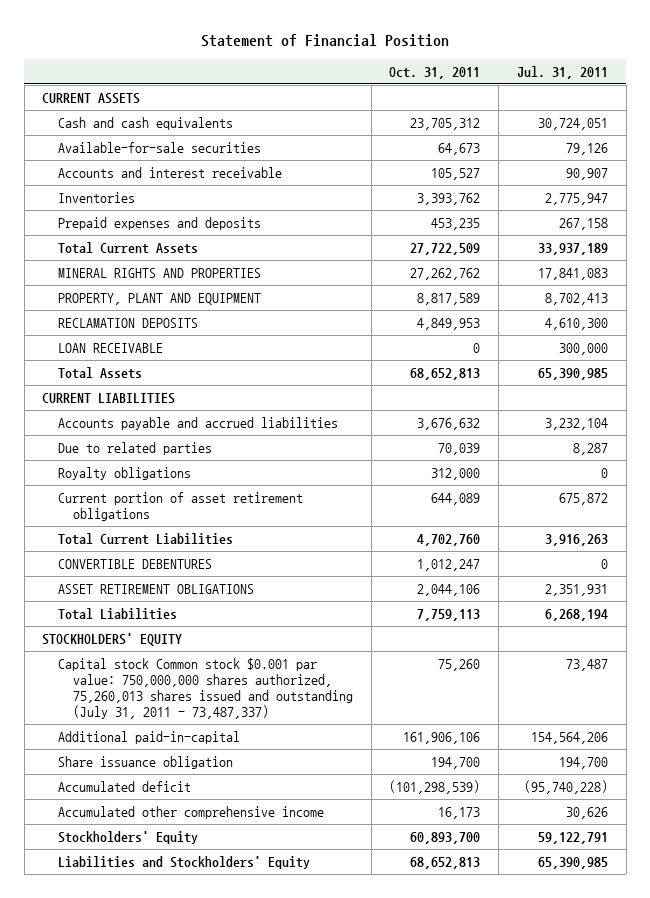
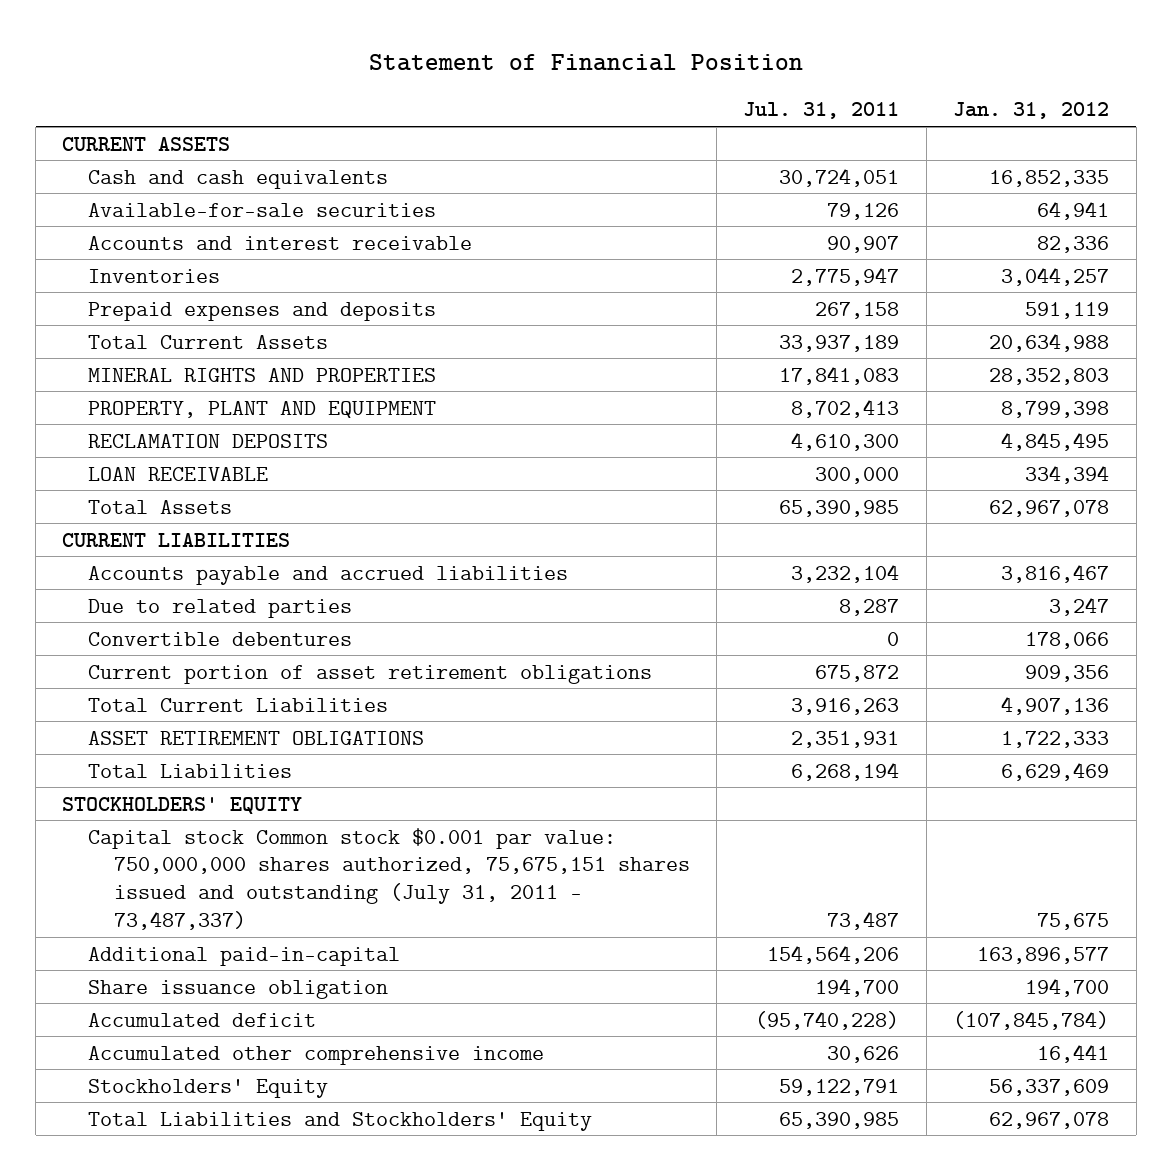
[389,66,481,79] Oct. 31, 2011 -> none
none -> [953,102,1110,120] Jan. 31, 2012
[57,466,191,480] Royalty obligations -> none
none -> [88,631,353,646] Convertible debentures
[57,558,212,569] CONVERTIBLE DEBENTURES -> none
[57,657,353,719] Capital stock Common stock $0.001 par value: 750,000,000 shares authorized, 75,260,013 shares issued and outstanding (July 31, 2011 - 73,487,337) -> [88,827,690,931] Capital stock Common stock $0.001 par value: 750,000,000 shares authorized, 75,675,151 shares issued and outstanding (July 31, 2011 - 73,487,337)
[57,855,310,869] Liabilities and Stockholders' Equity -> [88,1111,593,1131] Total Liabilities and Stockholders' Equity

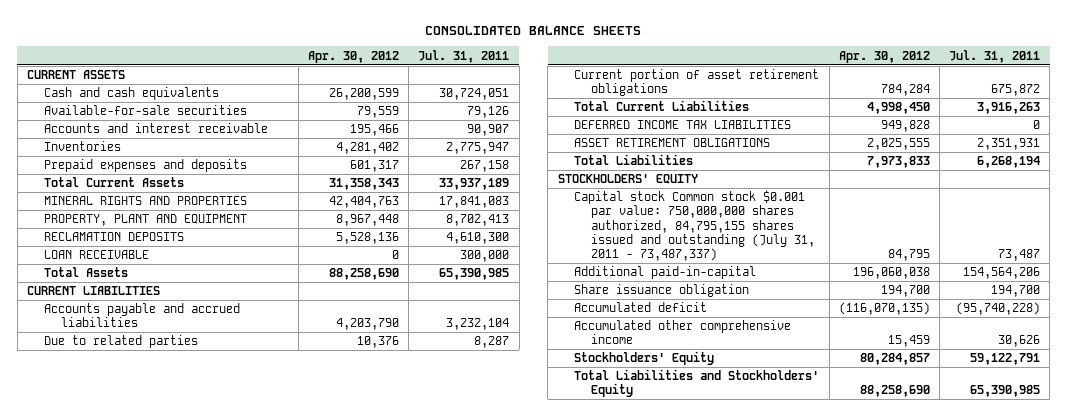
[368,54,803,72] Statement of Financial Position -> [425,25,642,35] CONSOLIDATED BALANCE SHEETS
[953,102,1110,120] Jan. 31, 2012 -> none
none -> [308,50,400,63] Apr. 30, 2012
[88,631,353,646] Convertible debentures -> none
none -> [574,120,792,130] DEFERRED INCOME TAX LIABILITIES
[88,827,690,931] Capital stock Common stock $0.001 par value: 750,000,000 shares authorized, 75,675,151 shares issued and outstanding (July 31, 2011 - 73,487,337) -> [574,190,816,261] Capital stock Common stock $0.001 par value: 750,000,000 shares authorized, 84,795,155 shares issued and outstanding (July 31, 2011 - 73,487,337)

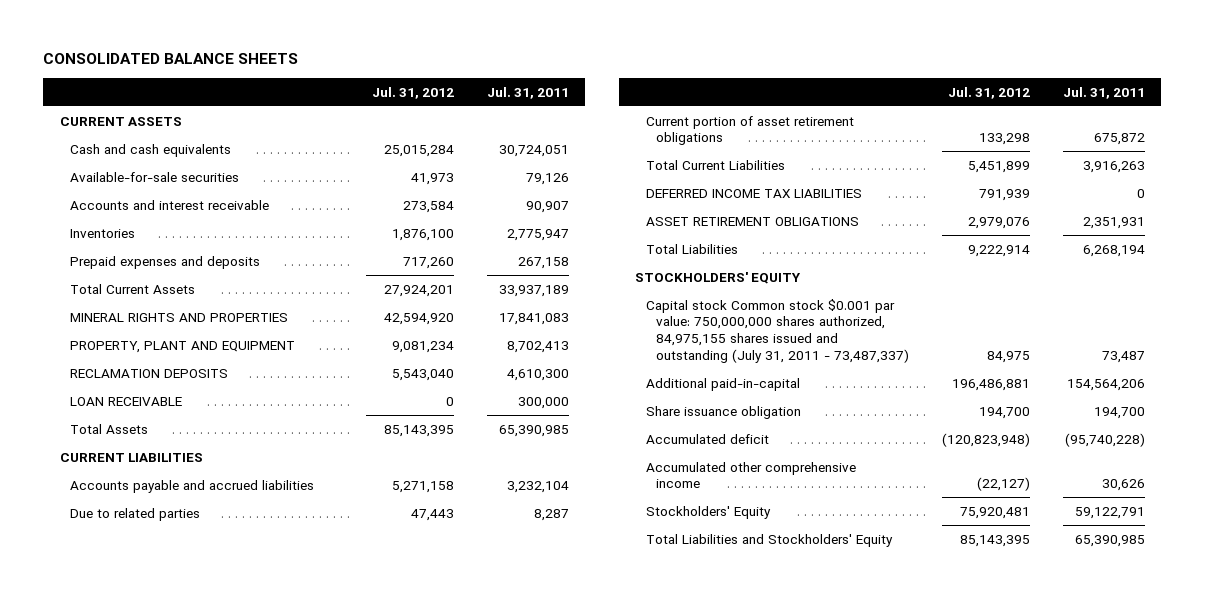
[308,50,400,63] Apr. 30, 2012 -> none
none -> [372,86,455,99] Jul. 31, 2012
[574,190,816,261] Capital stock Common stock $0.001 par value: 750,000,000 shares authorized, 84,795,155 shares issued and outstanding (July 31, 2011 - 73,487,337) -> [645,298,910,364] Capital stock Common stock $0.001 par value: 750,000,000 shares authorized, 84,975,155 shares issued and outstanding (July 31, 2011 - 73,487,337)

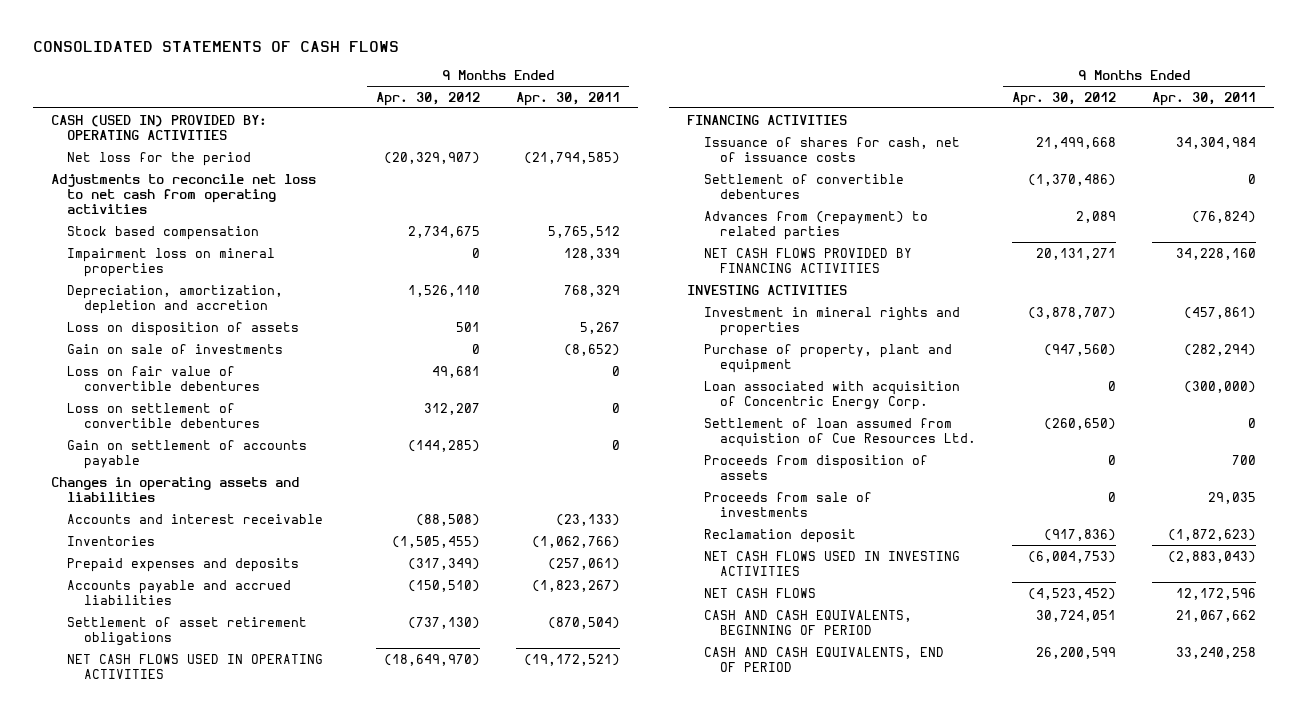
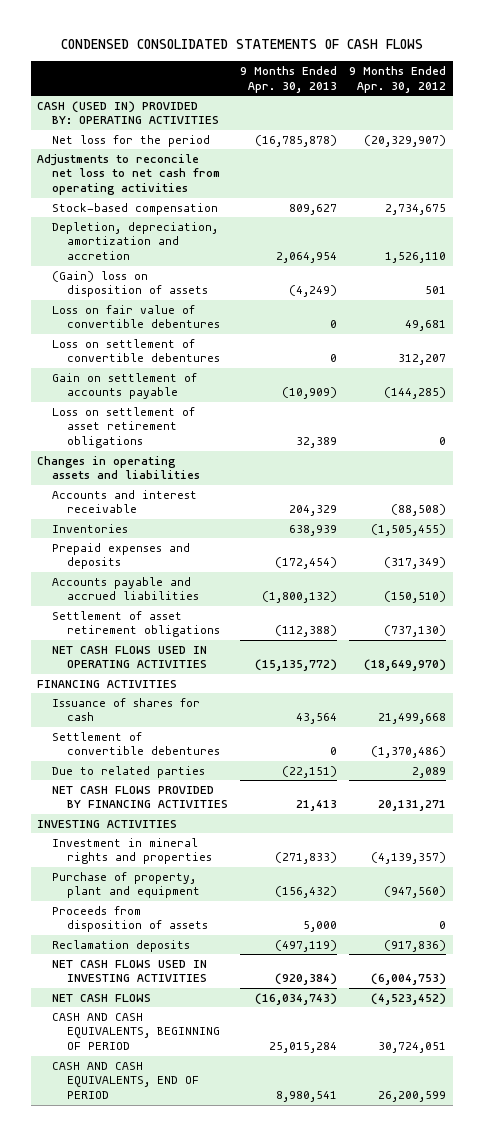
[32,40,399,52] CONSOLIDATED STATEMENTS OF CASH FLOWS -> [60,39,423,50] CONDENSED CONSOLIDATED STATEMENTS OF CASH FLOWS
[515,91,620,106] Apr. 30, 2011 -> none
none -> [240,65,338,93] 9 Months Ended Apr. 30, 2013
[67,247,276,277] Impairment loss on mineral properties -> none
[67,343,284,354] Gain on sale of investments -> none
[67,225,260,240] Stock based compensation -> [52,202,219,215] Stock-based compensation
[67,284,284,314] Depreciation, amortization, depletion and accretion -> [52,221,219,261] Depletion, depreciation, amortization and accretion
[67,321,300,336] Loss on disposition of assets -> [52,270,209,298] (Gain) loss on disposition of assets
none -> [52,406,196,449] Loss on settlement of asset retirement obligations
[703,136,960,162] Issuance of shares for cash, net of issuance costs -> [52,697,201,722] Issuance of shares for cash
[703,210,928,240] Advances from (repayment) to related parties -> [52,765,206,778] Due to related parties
[1028,306,1117,319] (3,878,707) -> [371,852,447,865] (4,139,357)
[703,380,960,410] Loan associated with acquisition of Concentric Energy Corp. -> none
[703,417,977,447] Settlement of loan assumed from acquistion of Cue Resources Ltd. -> none
[703,491,872,517] Proceeds from sale of investments -> none
[703,528,856,543] Reclamation deposit -> [52,939,191,952] Reclamation deposits

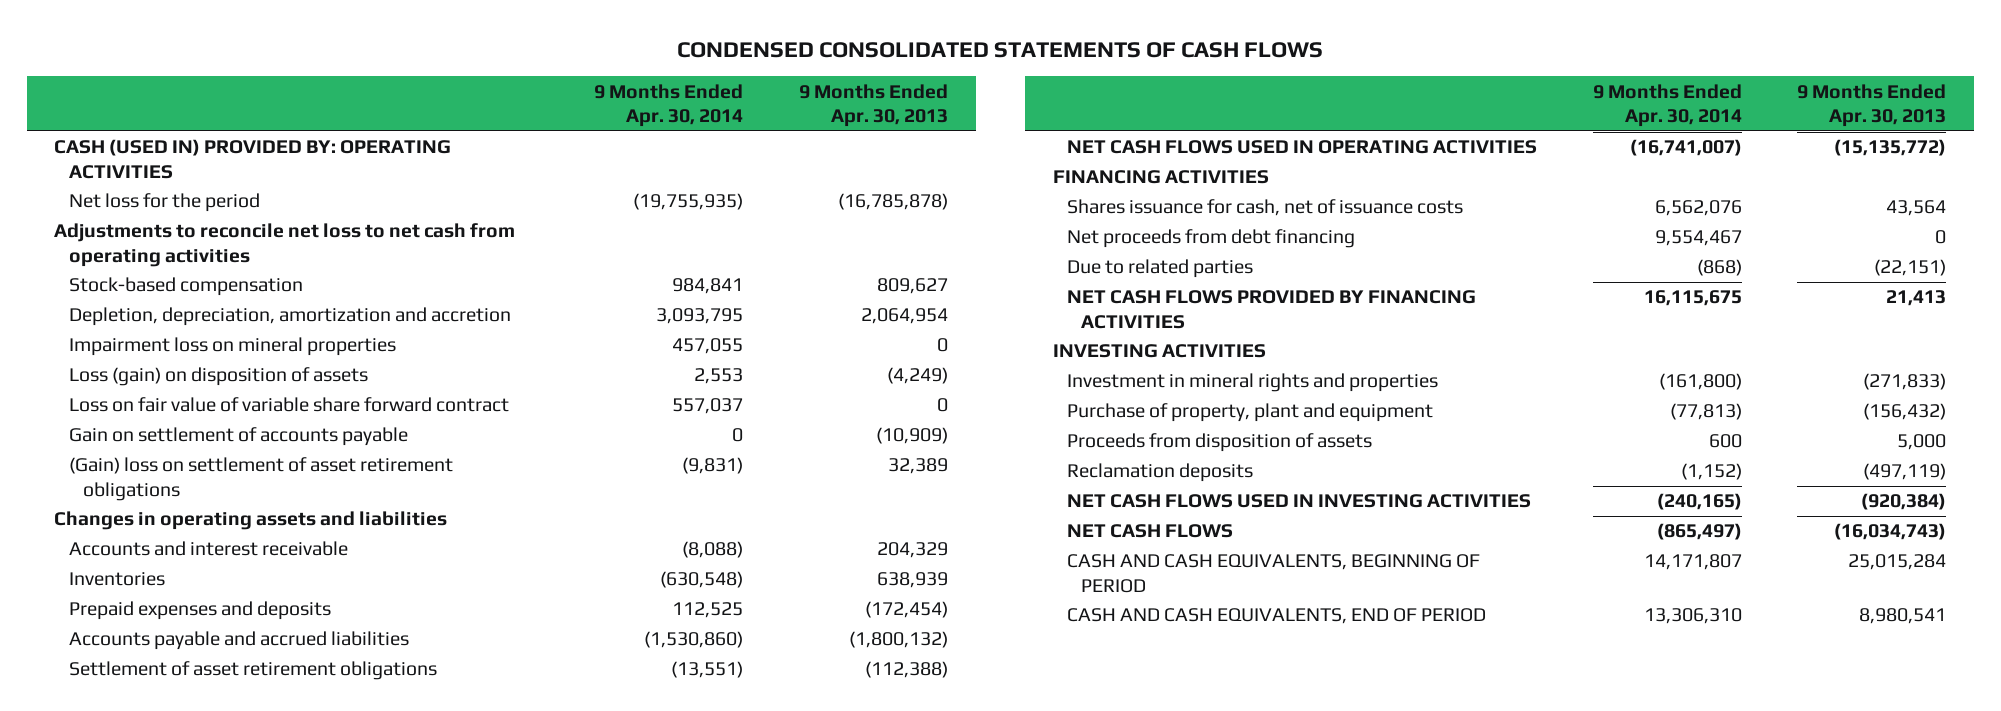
[349,65,447,93] 9 Months Ended Apr. 30, 2012 -> none
none -> [594,83,744,127] 9 Months Ended Apr. 30, 2014
[52,304,221,329] Loss on fair value of convertible debentures -> none
[52,338,221,363] Loss on settlement of convertible debentures -> none
none -> [68,337,396,357] Impairment loss on mineral properties
[52,270,209,298] (Gain) loss on disposition of assets -> [68,367,368,387] Loss (gain) on disposition of assets
none -> [68,397,509,413] Loss on fair value of variable share forward contract
[52,406,196,449] Loss on settlement of asset retirement obligations -> [68,457,453,501] (Gain) loss on settlement of asset retirement obligations
[52,731,221,756] Settlement of convertible debentures -> none
[52,697,201,722] Issuance of shares for cash -> [1067,199,1464,217] Shares issuance for cash, net of issuance costs
none -> [1067,229,1356,249] Net proceeds from debt financing

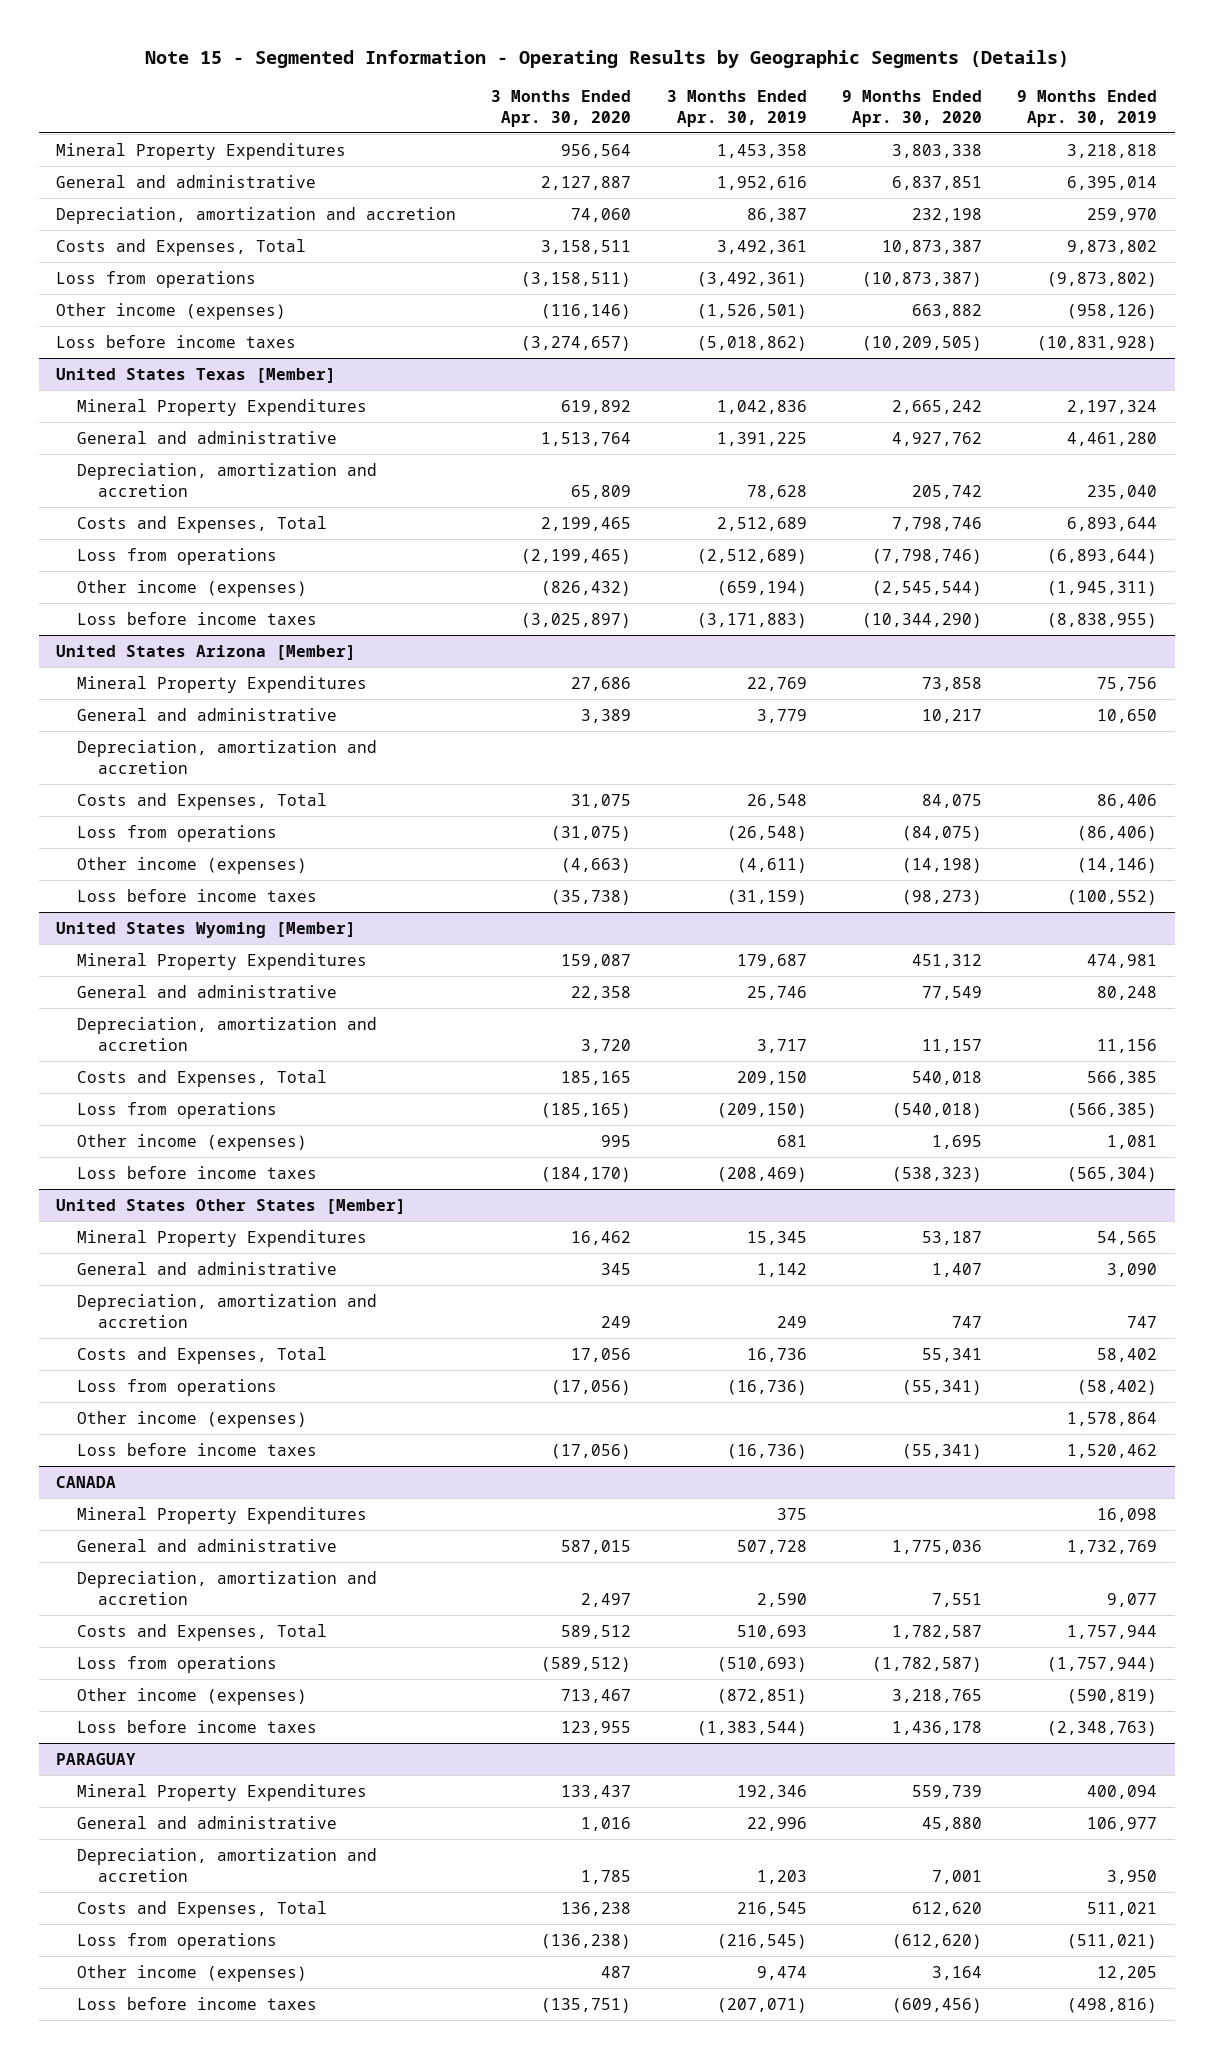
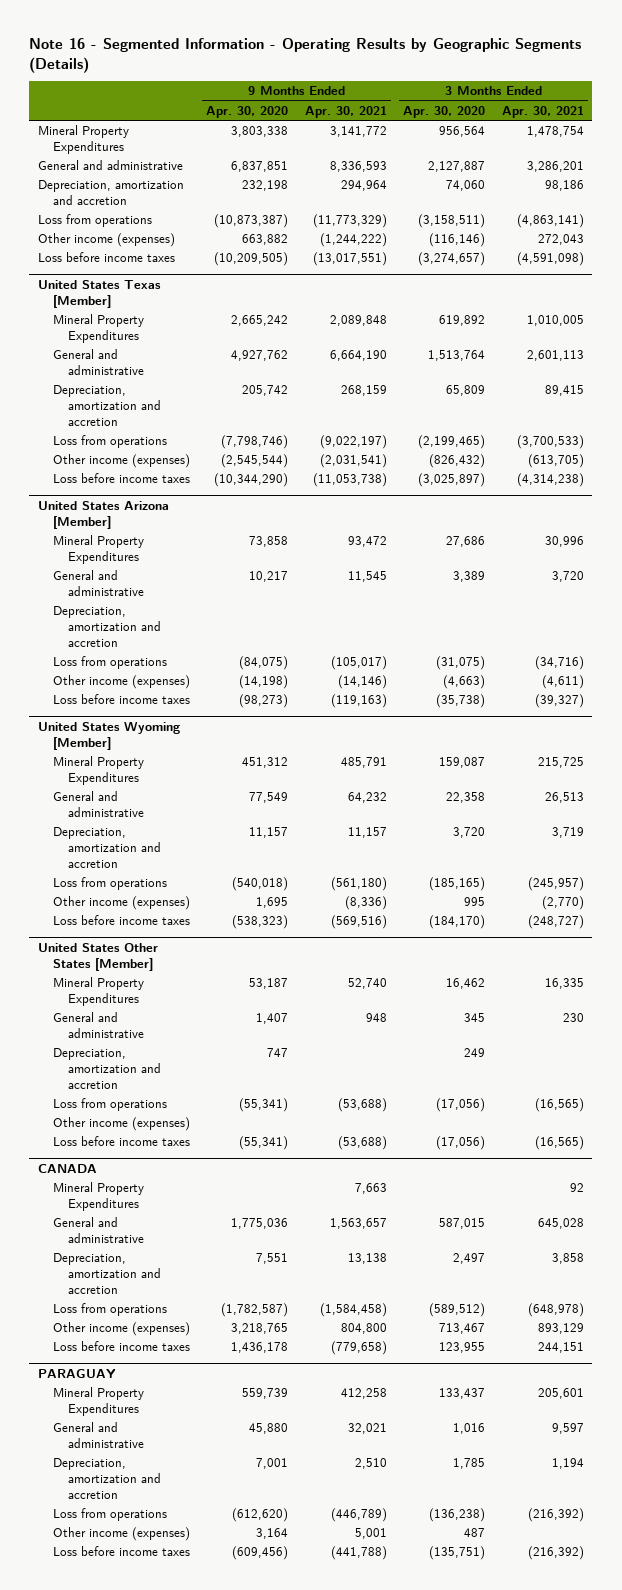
[144,49,1069,68] Note 15 - Segmented Information - Operating Results by Geographic Segments (Details) -> [29,37,582,73] Note 16 - Segmented Information - Operating Results by Geographic Segments (Details)
[666,90,807,127] 3 Months Ended Apr. 30, 2019 -> none
[1017,90,1158,127] 9 Months Ended Apr. 30, 2019 -> none
none -> [304,105,387,118] Apr. 30, 2021
none -> [502,105,585,118] Apr. 30, 2021
[56,238,307,256] Costs and Expenses, Total -> none
[77,515,328,533] Costs and Expenses, Total -> none
[77,792,328,810] Costs and Expenses, Total -> none
[77,1069,328,1087] Costs and Expenses, Total -> none
[77,1346,328,1364] Costs and Expenses, Total -> none
[77,1623,328,1641] Costs and Expenses, Total -> none
[77,1900,328,1918] Costs and Expenses, Total -> none

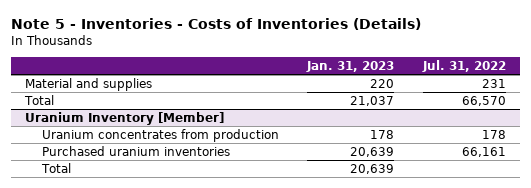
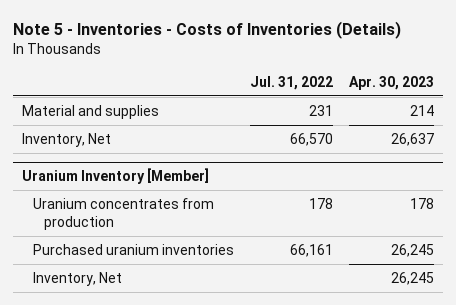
[306,61,395,73] Jan. 31, 2023 -> none
none -> [349,75,435,90] Apr. 30, 2023
[24,94,55,105] Total -> [21,132,111,147] Inventory, Net
[40,162,71,173] Total -> [32,271,122,286] Inventory, Net

